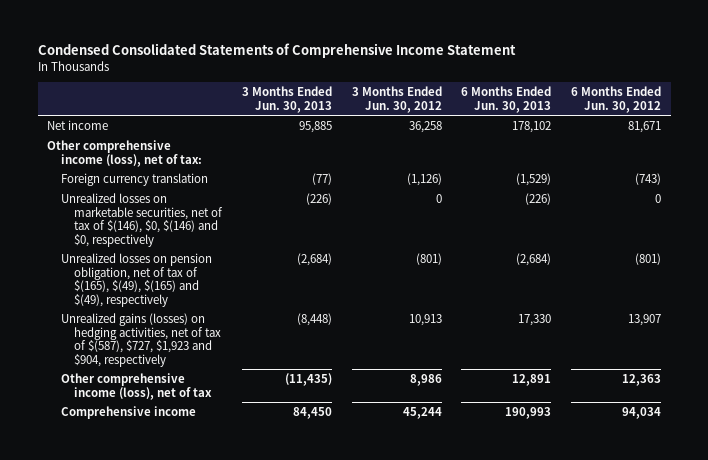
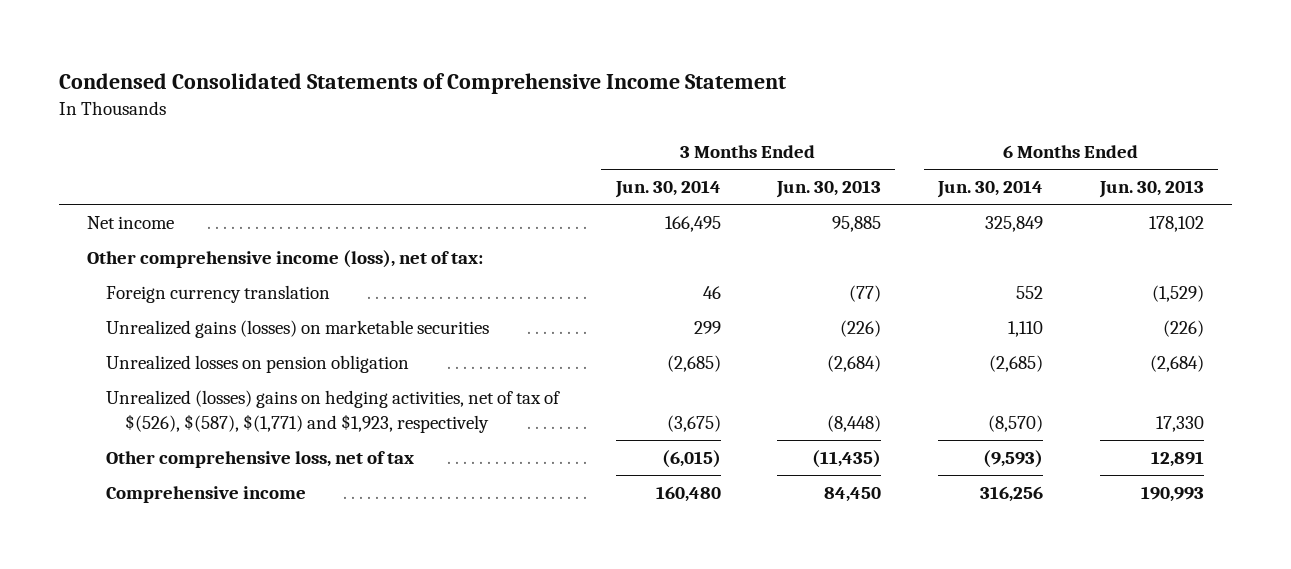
[351,85,442,113] 3 Months Ended Jun. 30, 2012 -> none
[570,85,661,113] 6 Months Ended Jun. 30, 2012 -> none
none -> [614,180,721,199] Jun. 30, 2014
none -> [936,180,1043,199] Jun. 30, 2014
[60,193,224,247] Unrealized losses on marketable securities, net of tax of $(146), $0, $(146) and $0, respectively -> [106,320,490,339] Unrealized gains (losses) on marketable securities
[60,253,212,307] Unrealized losses on pension obligation, net of tax of $(165), $(49), $(165) and $(49), respectively -> [106,355,410,374] Unrealized losses on pension obligation
[60,313,222,367] Unrealized gains (losses) on hedging activities, net of tax of $(587), $727, $1,923 and $904, respectively -> [106,390,561,433] Unrealized (losses) gains on hedging activities, net of tax of $(526), $(587), $(1,771) and $1,923, respectively
[60,373,213,400] Other comprehensive income (loss), net of tax -> [106,451,415,469] Other comprehensive loss, net of tax

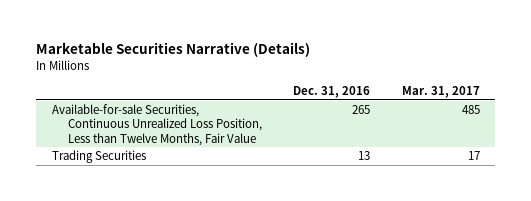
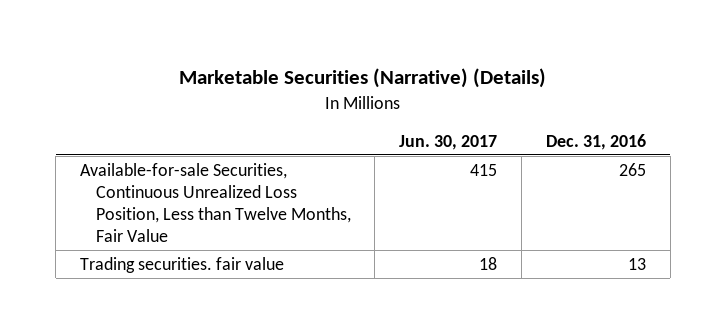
[36,42,311,58] Marketable Securities Narrative (Details) -> [178,68,546,89] Marketable Securities (Narrative) (Details)
[401,85,480,98] Mar. 31, 2017 -> none
none -> [399,134,498,150] Jun. 30, 2017
[51,150,146,164] Trading Securities -> [80,256,285,273] Trading securities. fair value

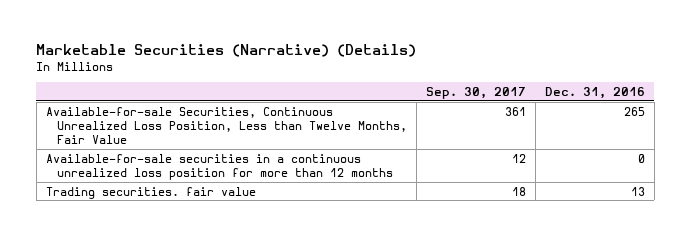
[399,134,498,150] Jun. 30, 2017 -> none
none -> [426,86,527,99] Sep. 30, 2017
none -> [45,153,394,181] Available-for-sale securities in a continuous unrealized loss position for more than 12 months

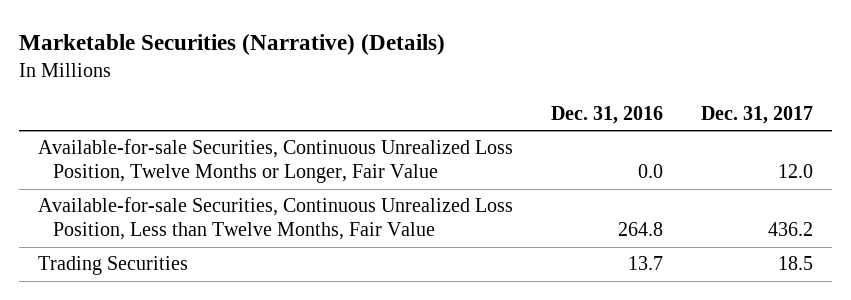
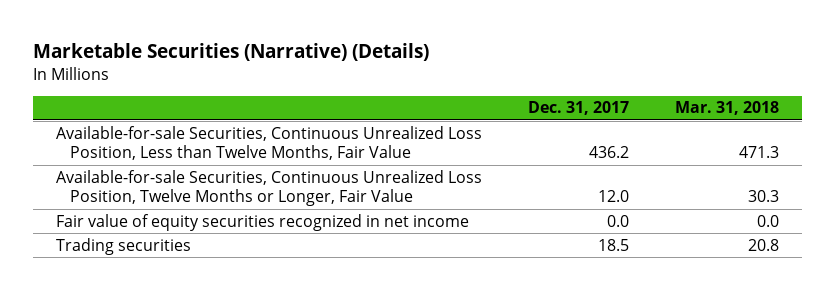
[551,105,664,124] Dec. 31, 2016 -> none
none -> [674,101,779,116] Mar. 31, 2018
[37,139,513,184] Available-for-sale Securities, Continuous Unrealized Loss Position, Twelve Months or Longer, Fair Value -> [55,169,482,207] Available-for-sale Securities, Continuous Unrealized Loss Position, Twelve Months or Longer, Fair Value
none -> [55,213,469,231] Fair value of equity securities recognized in net income
[37,256,188,276] Trading Securities -> [55,237,191,255] Trading securities

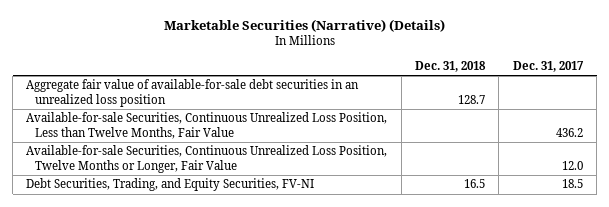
[674,101,779,116] Mar. 31, 2018 -> none
none -> [415,61,487,73] Dec. 31, 2018
none -> [26,79,360,107] Aggregate fair value of available-for-sale debt securities in an unrealized loss position
[55,213,469,231] Fair value of equity securities recognized in net income -> none
[55,237,191,255] Trading securities -> [26,178,315,192] Debt Securities, Trading, and Equity Securities, FV-NI

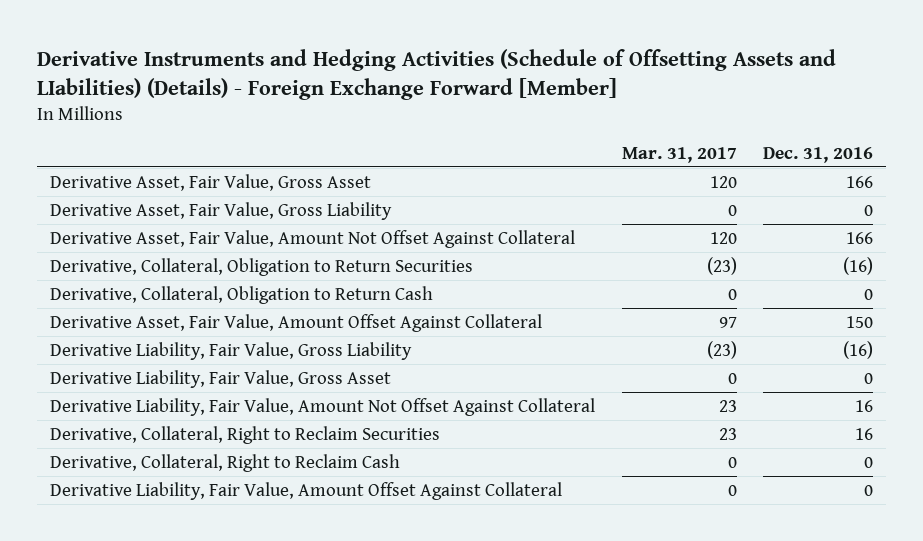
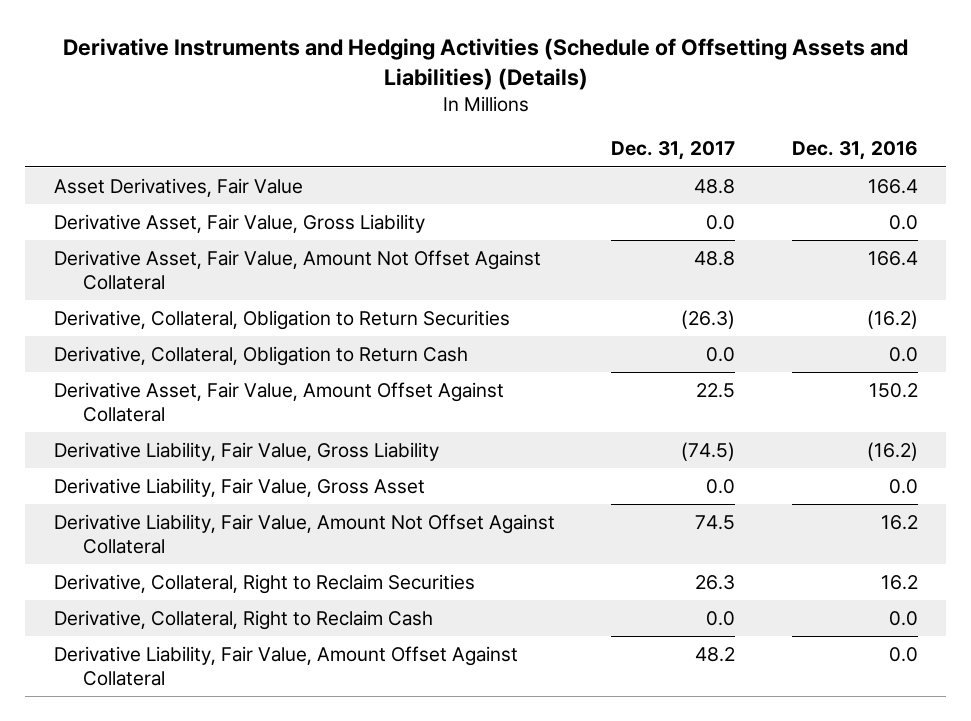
[37,49,837,101] Derivative Instruments and Hedging Activities (Schedule of Offsetting Assets and LIabilities) (Details) - Foreign Exchange Forward [Member] -> [62,38,908,91] Derivative Instruments and Hedging Activities (Schedule of Offsetting Assets and Liabilities) (Details)
[621,146,737,163] Mar. 31, 2017 -> none
none -> [611,141,736,161] Dec. 31, 2017
[50,173,372,191] Derivative Asset, Fair Value, Gross Asset -> [53,177,303,197] Asset Derivatives, Fair Value
[845,175,873,188] 166 -> [867,178,918,194] 166.4
[863,204,873,216] 0 -> [888,214,918,230] 0.0
[845,231,873,244] 166 -> [867,250,918,266] 166.4
[842,256,873,275] (16) -> [866,309,918,329] (16.2)
[863,288,873,300] 0 -> [888,346,918,362] 0.0
[845,315,873,328] 150 -> [868,382,918,398] 150.2
[842,340,873,359] (16) -> [866,441,918,461] (16.2)
[863,372,873,384] 0 -> [888,478,918,494] 0.0
[854,399,873,412] 16 -> [880,514,918,530] 16.2
[854,427,873,440] 16 -> [880,574,918,590] 16.2
[863,456,873,468] 0 -> [888,610,918,626] 0.0
[863,484,873,496] 0 -> [888,646,918,662] 0.0

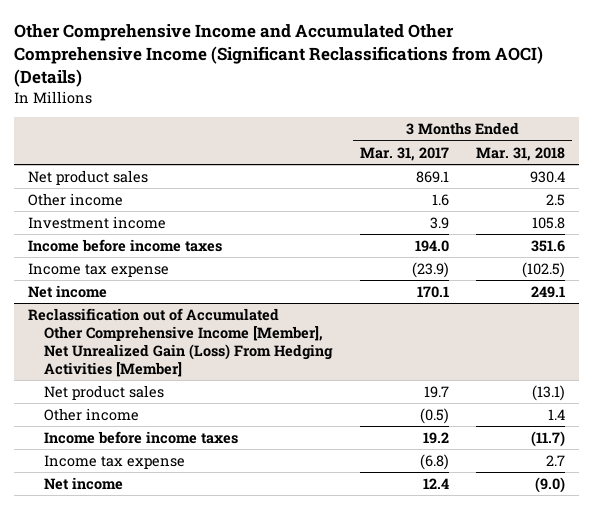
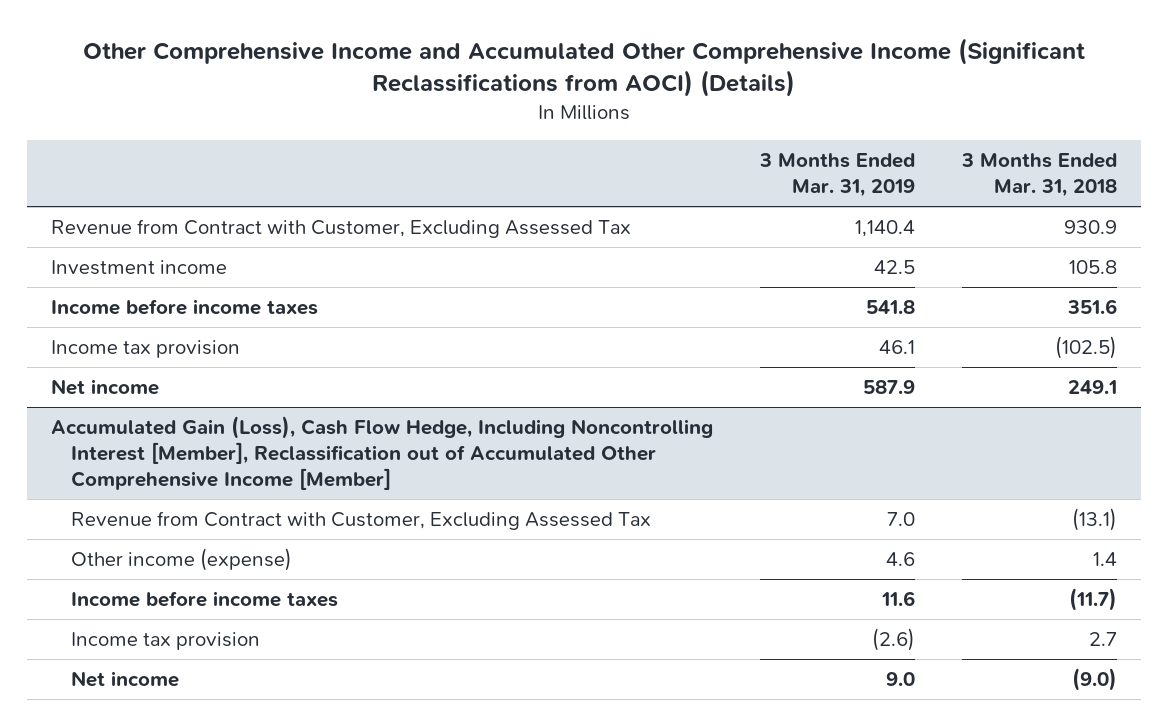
[359,146,449,161] Mar. 31, 2017 -> none
none -> [759,153,916,198] 3 Months Ended Mar. 31, 2019
[28,169,149,185] Net product sales -> none
[28,192,124,206] Other income -> none
none -> [50,219,631,239] Revenue from Contract with Customer, Excluding Assessed Tax
[28,262,170,277] Income tax expense -> [50,340,240,359] Income tax provision
[28,307,333,377] Reclassification out of Accumulated Other Comprehensive Income [Member], Net Unrealized Gain (Loss) From Hedging Activities [Member] -> none
none -> [50,416,713,491] Accumulated Gain (Loss), Cash Flow Hedge, Including Noncontrolling Interest [Member], Reclassification out of Accumulated Other Comprehensive Income [Member]
[43,384,164,400] Net product sales -> [70,511,651,531] Revenue from Contract with Customer, Excluding Assessed Tax
[43,407,139,421] Other income -> [70,548,292,572] Other income (expense)
[43,454,185,469] Income tax expense -> [70,632,260,651] Income tax provision

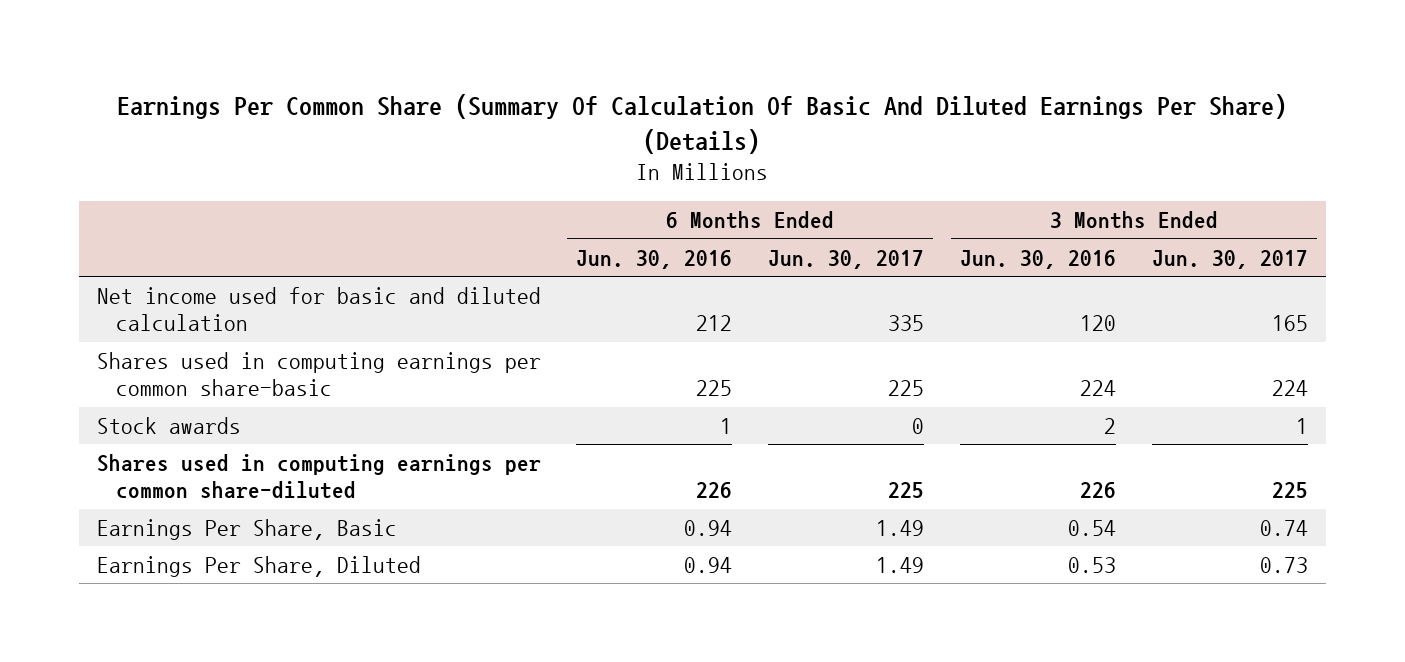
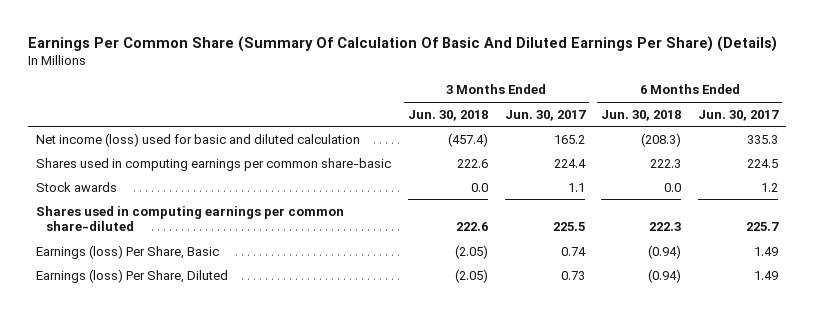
[576,249,733,269] Jun. 30, 2016 -> none
[960,249,1117,269] Jun. 30, 2016 -> none
none -> [407,109,488,121] Jun. 30, 2018
none -> [601,109,682,121] Jun. 30, 2018
[96,286,541,332] Net income used for basic and diluted calculation -> [36,132,361,147] Net income (loss) used for basic and diluted calculation
[888,315,925,332] 335 -> [746,134,778,144] 335.3
[1272,315,1309,332] 165 -> [553,134,585,144] 165.2
[888,380,925,397] 225 -> [746,158,778,168] 224.5
[1272,380,1309,397] 224 -> [553,158,586,168] 224.4
[912,417,925,434] 0 -> [760,182,778,192] 1.2
[1296,417,1309,434] 1 -> [567,182,585,192] 1.1
[888,482,925,499] 225 -> [745,222,779,232] 225.7
[1272,482,1309,499] 225 -> [552,222,585,232] 225.5
[96,518,397,540] Earnings Per Share, Basic -> [36,244,220,259] Earnings (loss) Per Share, Basic
[96,555,421,577] Earnings Per Share, Diluted -> [36,268,229,283] Earnings (loss) Per Share, Diluted

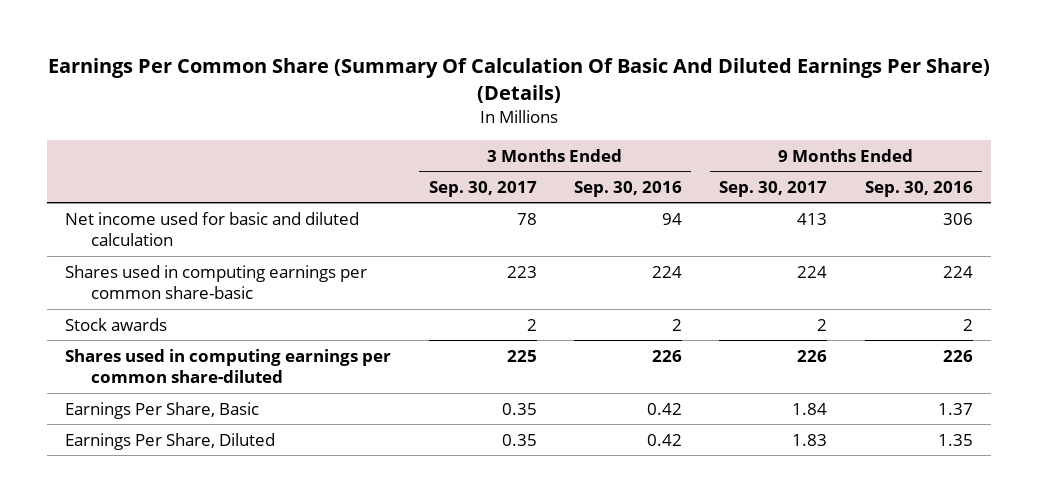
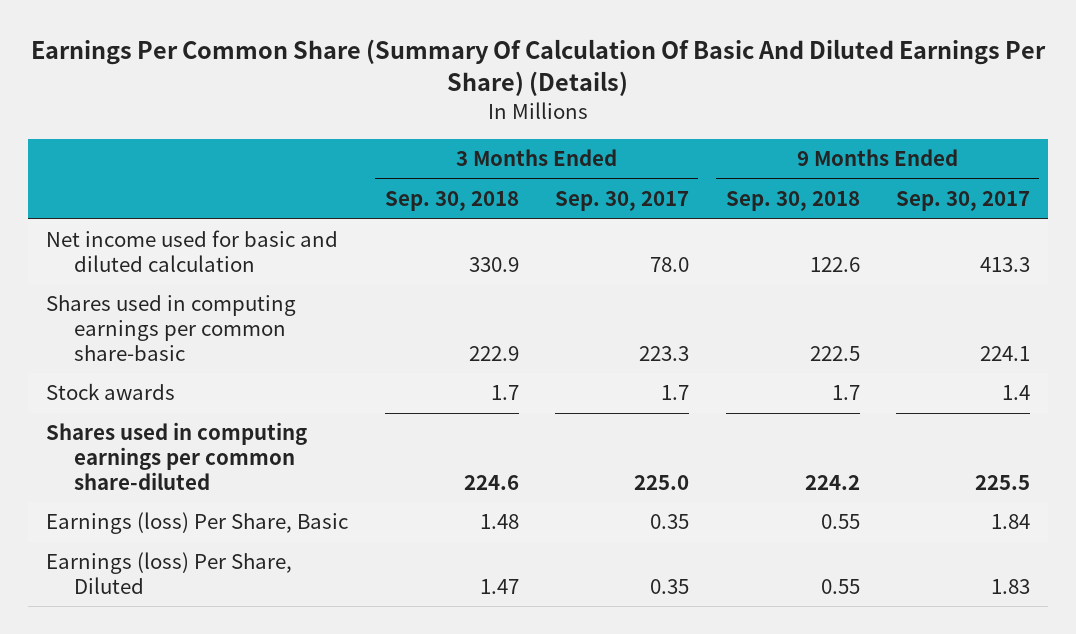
[574,180,683,197] Sep. 30, 2016 -> none
[864,180,973,197] Sep. 30, 2016 -> none
none -> [384,191,519,212] Sep. 30, 2018
none -> [725,191,860,212] Sep. 30, 2018
[516,212,537,225] 78 -> [650,256,690,272] 78.0
[797,212,828,225] 413 -> [980,256,1031,272] 413.3
[506,265,537,278] 223 -> [639,345,690,361] 223.3
[797,265,828,278] 224 -> [980,345,1031,361] 224.1
[526,318,537,331] 2 -> [661,385,690,401] 1.7
[817,318,828,331] 2 -> [1002,385,1031,401] 1.4
[506,349,537,362] 225 -> [634,474,690,490] 225.0
[797,349,828,362] 226 -> [975,474,1031,490] 225.5
[65,401,260,419] Earnings Per Share, Basic -> [46,512,349,535] Earnings (loss) Per Share, Basic
[65,432,276,450] Earnings Per Share, Diluted -> [46,552,293,594] Earnings (loss) Per Share, Diluted

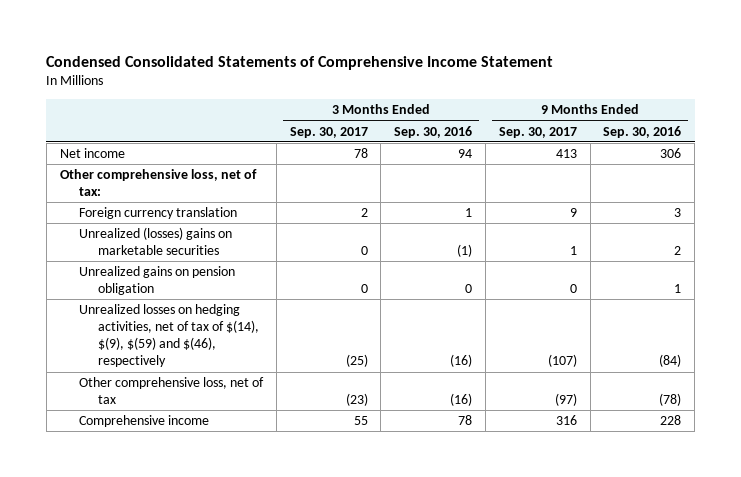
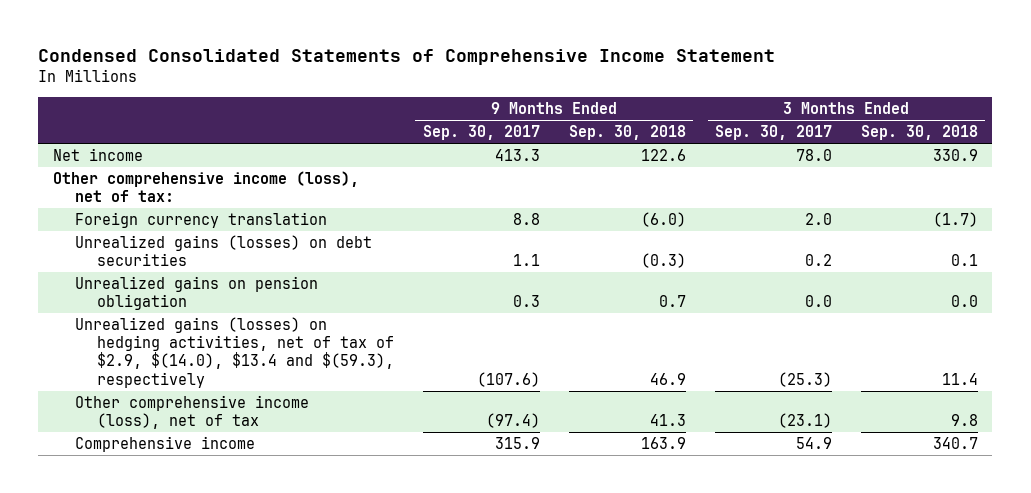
[394,125,473,138] Sep. 30, 2016 -> none
[603,125,682,138] Sep. 30, 2016 -> none
none -> [568,125,686,141] Sep. 30, 2018
none -> [860,125,978,141] Sep. 30, 2018
[353,148,368,159] 78 -> [795,149,832,162] 78.0
[555,149,577,159] 413 -> [494,149,540,162] 413.3
[59,169,257,197] Other comprehensive loss, net of tax: -> [52,171,359,203] Other comprehensive income (loss), net of tax:
[360,208,368,218] 2 -> [804,213,832,226] 2.0
[569,208,577,218] 9 -> [512,213,540,226] 8.8
[78,227,232,256] Unrealized (losses) gains on marketable securities -> [74,235,372,267] Unrealized gains (losses) on debt securities
[360,246,368,256] 0 -> [804,254,832,267] 0.2
[569,246,577,256] 1 -> [512,254,540,267] 1.1
[360,284,368,294] 0 -> [804,295,832,308] 0.0
[569,284,577,294] 0 -> [512,295,540,308] 0.3
[78,304,260,368] Unrealized losses on hedging activities, net of tax of $(14), $(9), $(59) and $(46), respectively -> [74,317,394,388] Unrealized gains (losses) on hedging activities, net of tax of $2.9, $(14.0), $13.4 and $(59.3), respectively
[345,354,368,368] (25) -> [777,371,832,387] (25.3)
[547,354,577,368] (107) -> [476,371,540,387] (107.6)
[78,377,264,405] Other comprehensive loss, net of tax -> [74,395,309,430] Other comprehensive income (loss), net of tax
[345,393,368,407] (23) -> [777,413,832,429] (23.1)
[554,393,577,407] (97) -> [485,413,540,429] (97.4)
[353,416,368,426] 55 -> [795,437,832,450] 54.9
[555,415,577,426] 316 -> [494,437,540,450] 315.9

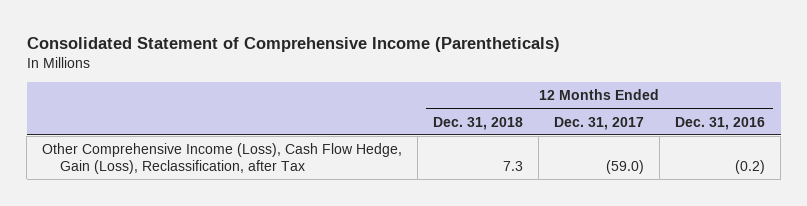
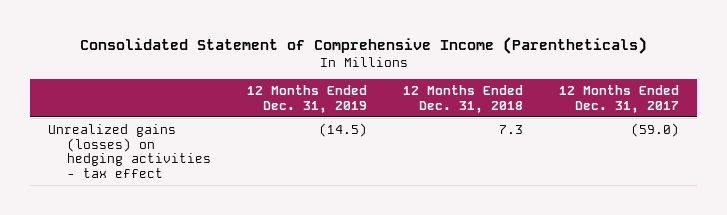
[675,116,766,130] Dec. 31, 2016 -> none
none -> [247,84,368,113] 12 Months Ended Dec. 31, 2019
[42,143,403,174] Other Comprehensive Income (Loss), Cash Flow Hedge, Gain (Loss), Reclassification, after Tax -> [48,123,211,179] Unrealized gains (losses) on hedging activities - tax effect

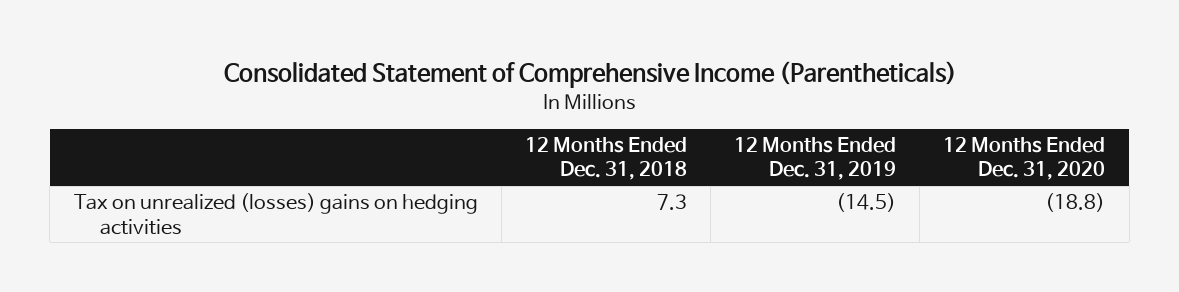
[559,84,680,113] 12 Months Ended Dec. 31, 2017 -> none
none -> [943,137,1106,181] 12 Months Ended Dec. 31, 2020
[48,123,211,179] Unrealized gains (losses) on hedging activities - tax effect -> [73,193,478,235] Tax on unrealized (losses) gains on hedging activities

